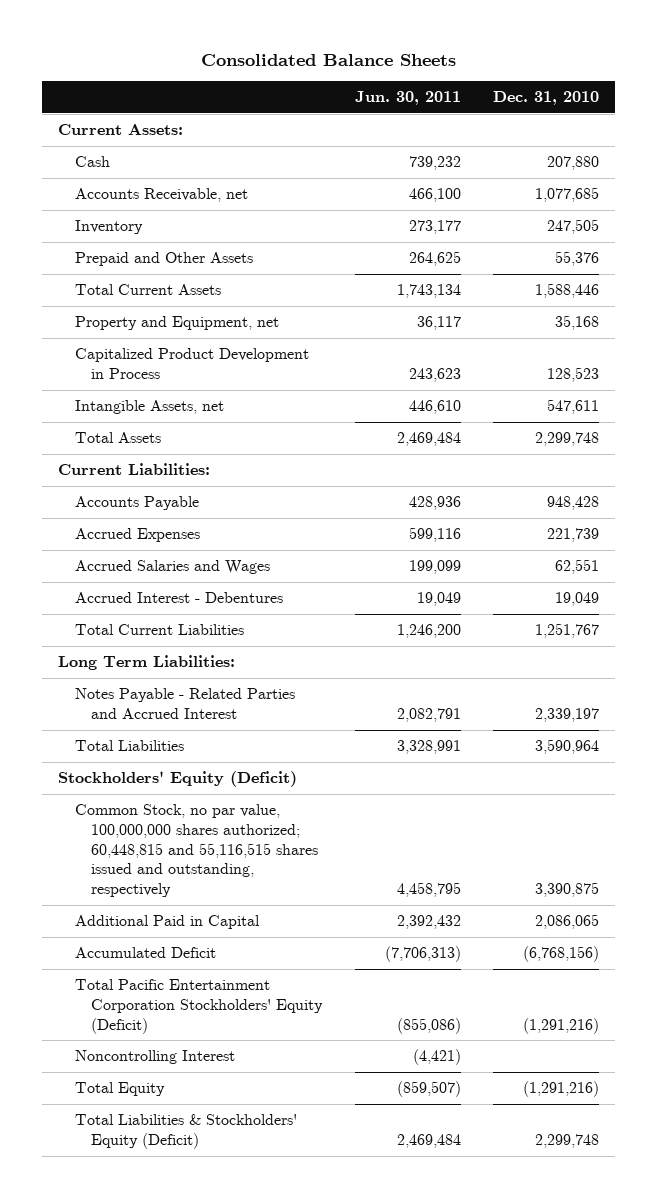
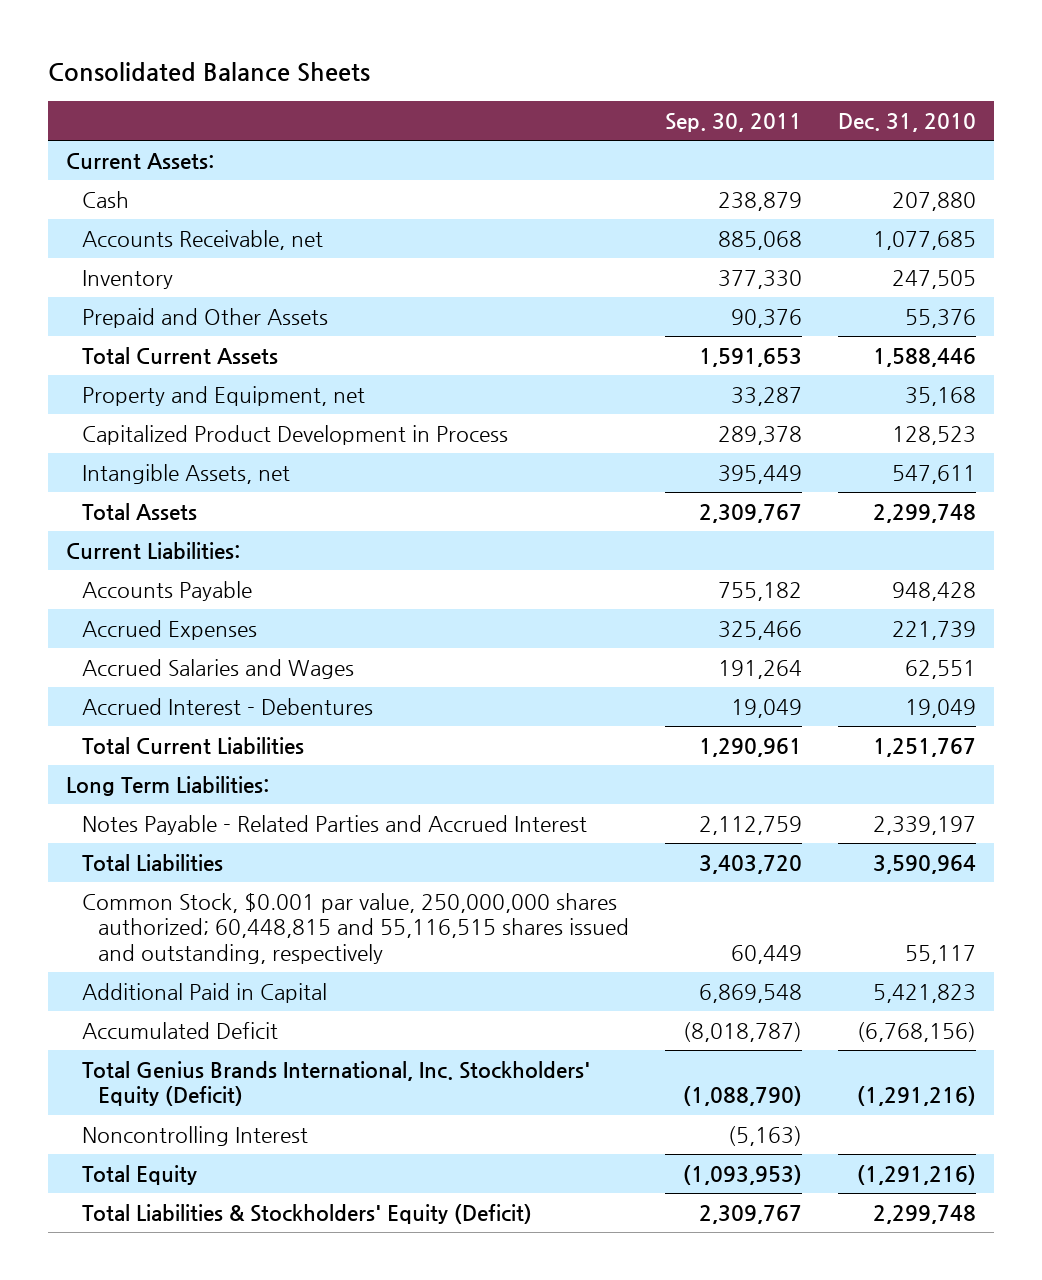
[354,91,461,106] Jun. 30, 2011 -> none
none -> [665,113,803,133] Sep. 30, 2011
[58,771,298,788] Stockholders' Equity (Deficit) -> none
[74,804,319,898] Common Stock, no par value, 100,000,000 shares authorized; 60,448,815 and 55,116,515 shares issued and outstanding, respectively -> [82,892,630,965] Common Stock, $0.001 par value, 250,000,000 shares authorized; 60,448,815 and 55,116,515 shares issued and outstanding, respectively
[535,882,600,898] 3,390,875 -> [904,945,976,965] 55,117
[535,914,600,930] 2,086,065 -> [872,983,976,1003] 5,421,823
[74,979,324,1034] Total Pacific Entertainment Corporation Stockholders' Equity (Deficit) -> [82,1060,591,1107] Total Genius Brands International, Inc. Stockholders' Equity (Deficit)

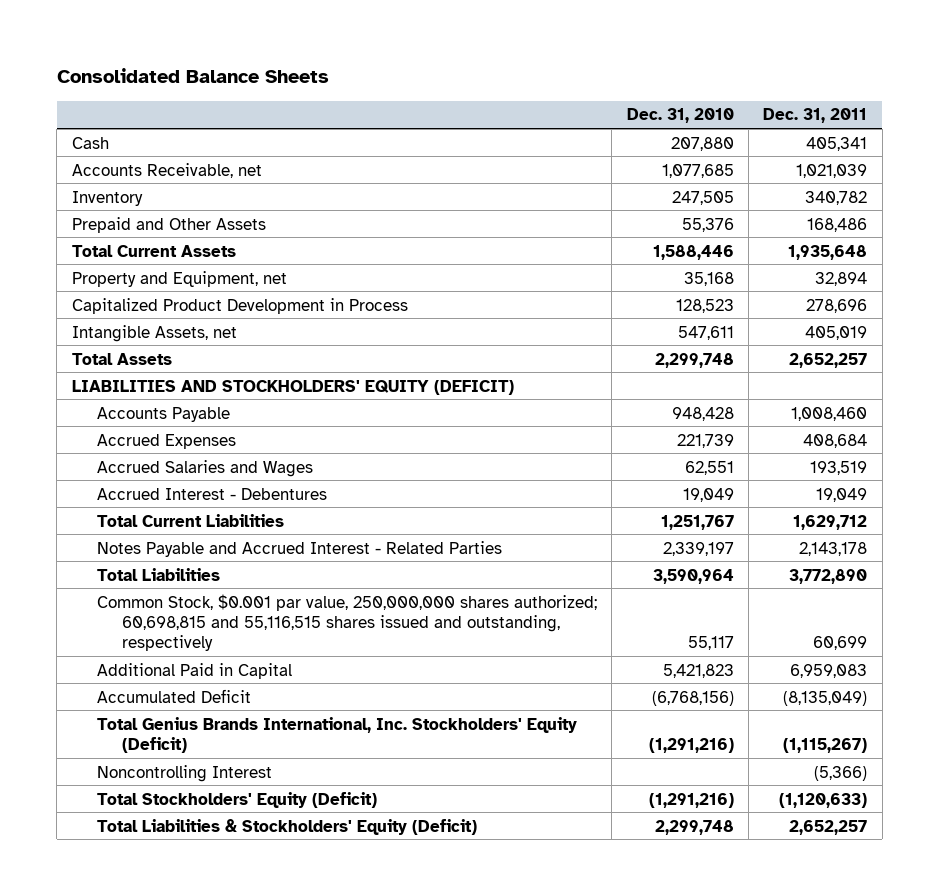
[665,113,803,133] Sep. 30, 2011 -> none
none -> [763,108,868,124] Dec. 31, 2011
[65,152,214,169] Current Assets: -> none
[65,541,240,559] Current Liabilities: -> none
none -> [71,379,514,395] LIABILITIES AND STOCKHOLDERS' EQUITY (DEFICIT)
[65,775,269,796] Long Term Liabilities: -> none
[82,814,588,835] Notes Payable - Related Parties and Accrued Interest -> [97,540,503,557] Notes Payable and Accrued Interest - Related Parties
[82,892,630,965] Common Stock, $0.001 par value, 250,000,000 shares authorized; 60,448,815 and 55,116,515 shares issued and outstanding, respectively -> [97,593,598,652] Common Stock, $0.001 par value, 250,000,000 shares authorized; 60,698,815 and 55,116,515 shares issued and outstanding, respectively
[82,1164,198,1185] Total Equity -> [97,791,378,808] Total Stockholders' Equity (Deficit)

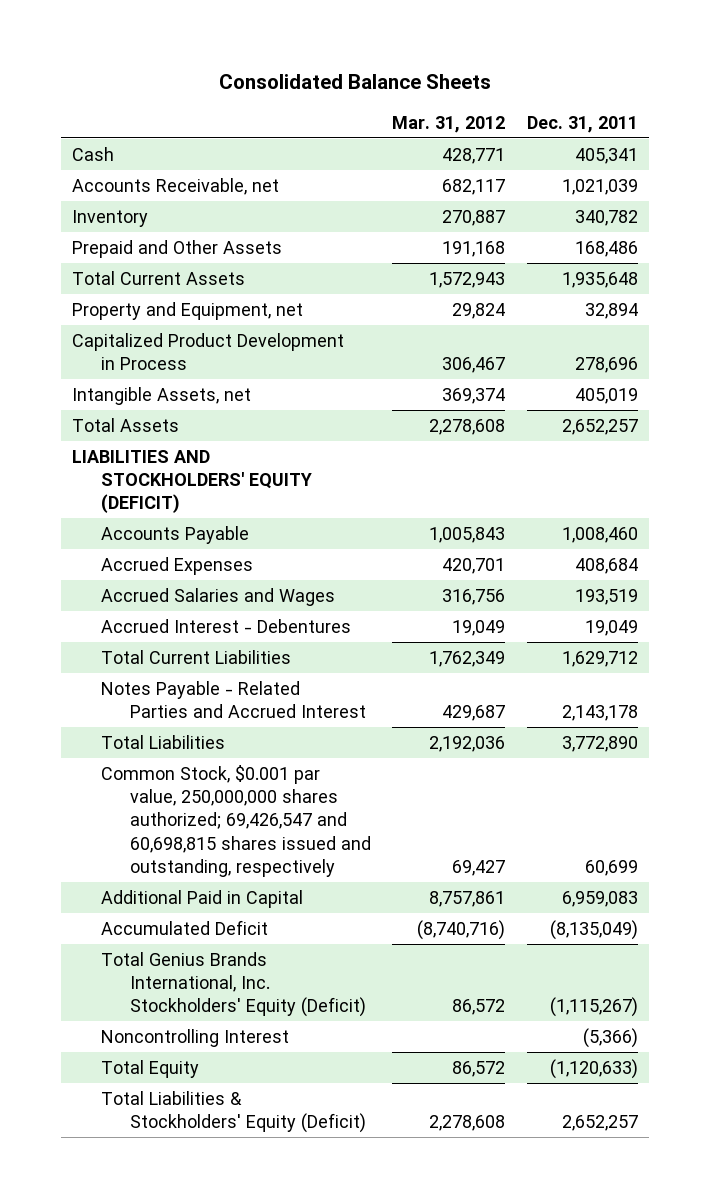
[626,108,734,124] Dec. 31, 2010 -> none
none -> [392,116,506,134] Mar. 31, 2012
[97,540,503,557] Notes Payable and Accrued Interest - Related Parties -> [100,680,366,718] Notes Payable - Related Parties and Accrued Interest
[97,593,598,652] Common Stock, $0.001 par value, 250,000,000 shares authorized; 60,698,815 and 55,116,515 shares issued and outstanding, respectively -> [100,764,371,877] Common Stock, $0.001 par value, 250,000,000 shares authorized; 69,426,547 and 60,698,815 shares issued and outstanding, respectively
[97,791,378,808] Total Stockholders' Equity (Deficit) -> [100,1059,199,1078] Total Equity

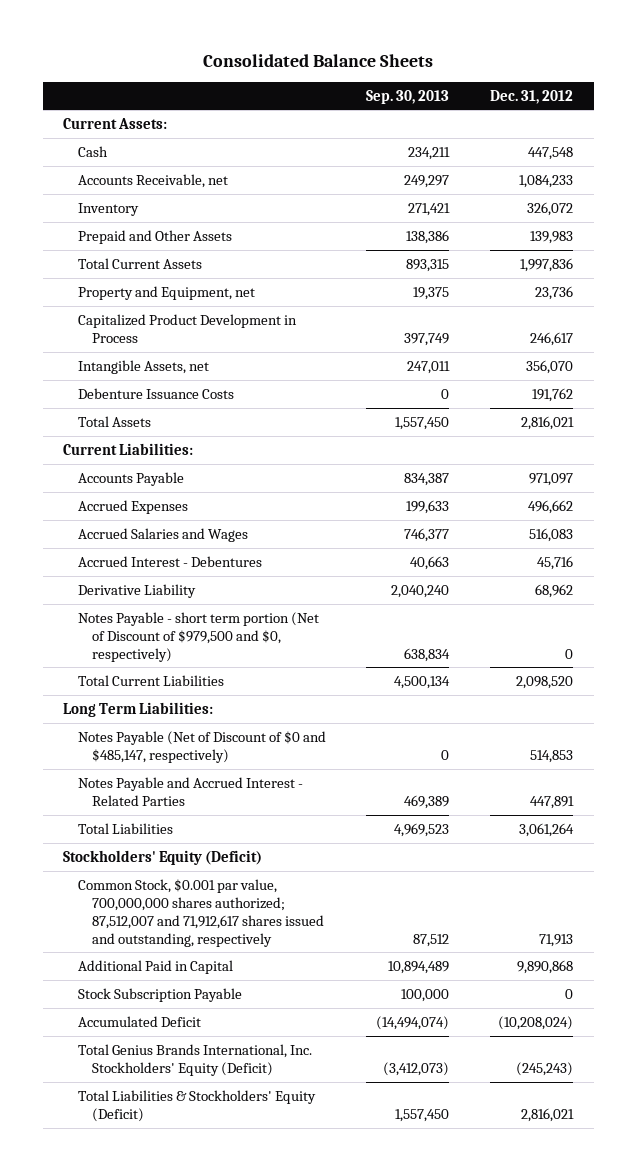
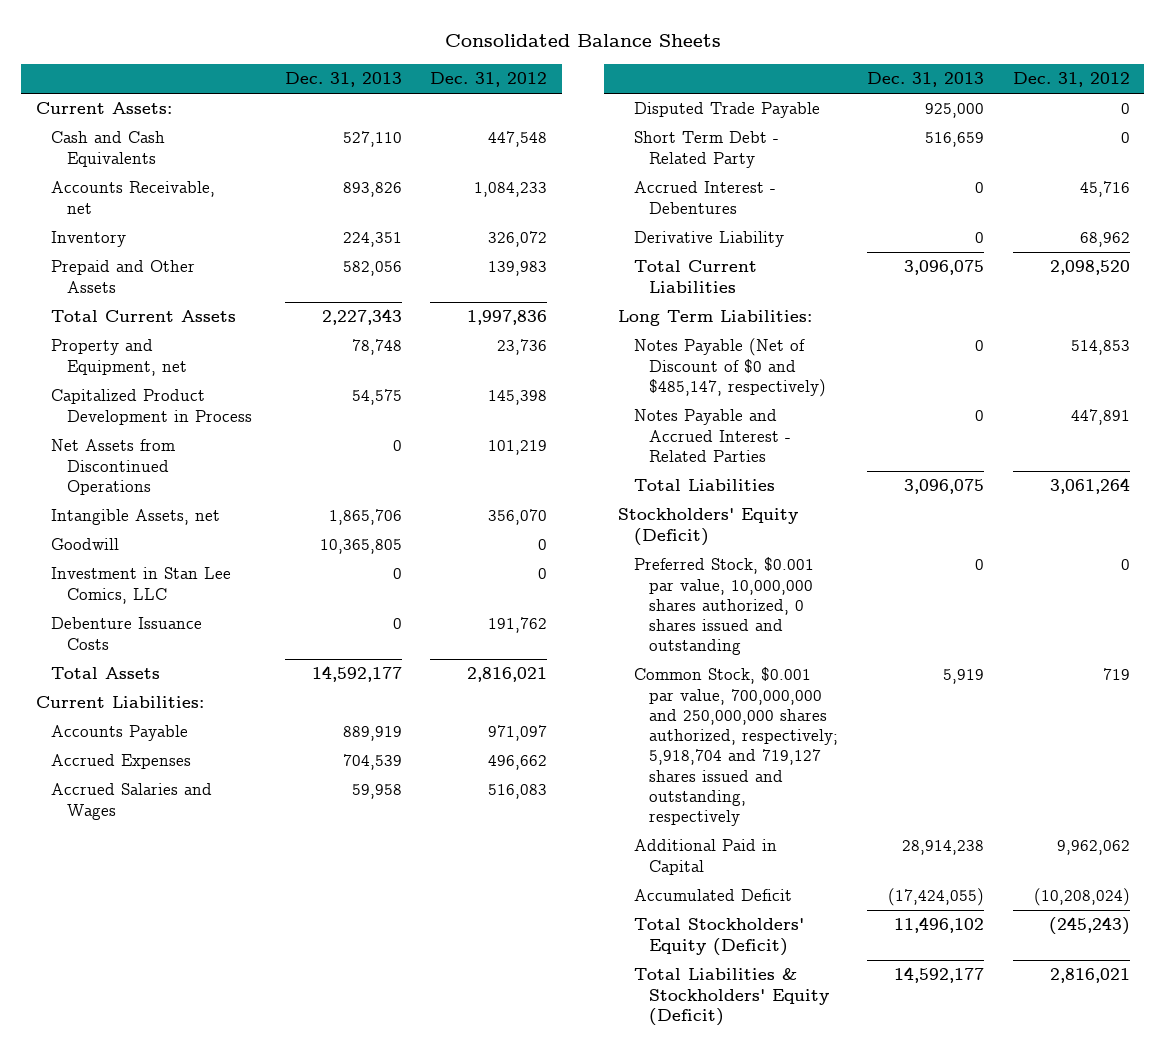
[366,89,450,104] Sep. 30, 2013 -> none
none -> [284,72,402,88] Dec. 31, 2013
[77,145,108,157] Cash -> [51,131,166,167] Cash and Cash Equivalents
[530,331,574,346] 246,617 -> [488,390,548,406] 145,398
none -> [51,439,176,495] Net Assets from Discontinued Operations
none -> [51,538,120,551] Goodwill
none -> [51,567,232,604] Investment in Stan Lee Comics, LLC
none -> [633,102,820,119] Disputed Trade Payable
none -> [633,131,779,168] Short Term Debt - Related Party
[77,611,319,662] Notes Payable - short term portion (Net of Discount of $979,500 and $0, respectively) -> none
[77,987,242,1002] Stock Subscription Payable -> none
none -> [633,557,814,656] Preferred Stock, $0.001 par value, 10,000,000 shares authorized, 0 shares issued and outstanding
[77,878,325,947] Common Stock, $0.001 par value, 700,000,000 shares authorized; 87,512,007 and 71,912,617 shares issued and outstanding, respectively -> [633,667,839,827] Common Stock, $0.001 par value, 700,000,000 and 250,000,000 shares authorized, respectively; 5,918,704 and 719,127 shares issued and outstanding, respectively
[539,933,574,947] 71,913 -> [1102,668,1130,681] 719
[517,959,574,974] 9,890,868 -> [1056,840,1130,856] 9,962,062
[77,1043,312,1076] Total Genius Brands International, Inc. Stockholders' Equity (Deficit) -> [633,918,804,956] Total Stockholders' Equity (Deficit)

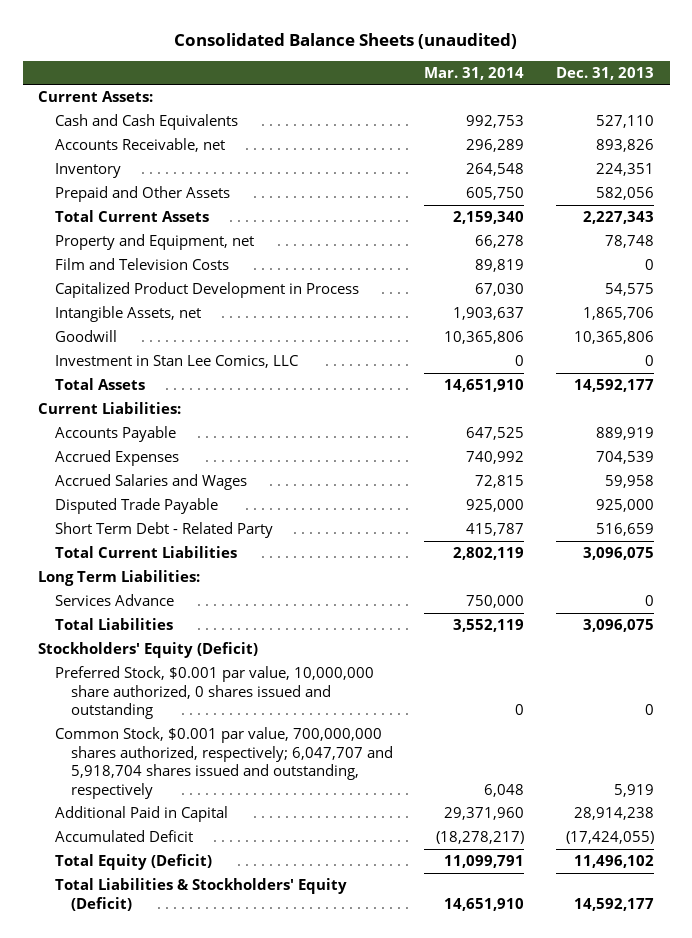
[444,34,721,48] Consolidated Balance Sheets -> [174,32,518,49] Consolidated Balance Sheets (unaudited)
[430,72,548,88] Dec. 31, 2012 -> none
none -> [424,66,525,80] Mar. 31, 2014
none -> [54,258,229,271] Film and Television Costs
[51,439,176,495] Net Assets from Discontinued Operations -> none
[319,539,402,555] 10,365,805 -> [573,331,654,345] 10,365,806
[51,617,203,650] Debenture Issuance Costs -> none
[633,181,776,214] Accrued Interest - Debentures -> none
[633,231,784,248] Derivative Liability -> none
[633,338,827,397] Notes Payable (Net of Discount of $0 and $485,147, respectively) -> none
[633,409,792,462] Notes Payable and Accrued Interest - Related Parties -> none
none -> [54,594,174,607] Services Advance
[633,557,814,656] Preferred Stock, $0.001 par value, 10,000,000 shares authorized, 0 shares issued and outstanding -> [54,666,374,720] Preferred Stock, $0.001 par value, 10,000,000 share authorized, 0 shares issued and outstanding
[633,667,839,827] Common Stock, $0.001 par value, 700,000,000 and 250,000,000 shares authorized, respectively; 5,918,704 and 719,127 shares issued and outstanding, respectively -> [54,727,393,799] Common Stock, $0.001 par value, 700,000,000 shares authorized, respectively; 6,047,707 and 5,918,704 shares issued and outstanding, respectively
[633,918,804,956] Total Stockholders' Equity (Deficit) -> [54,854,212,871] Total Equity (Deficit)

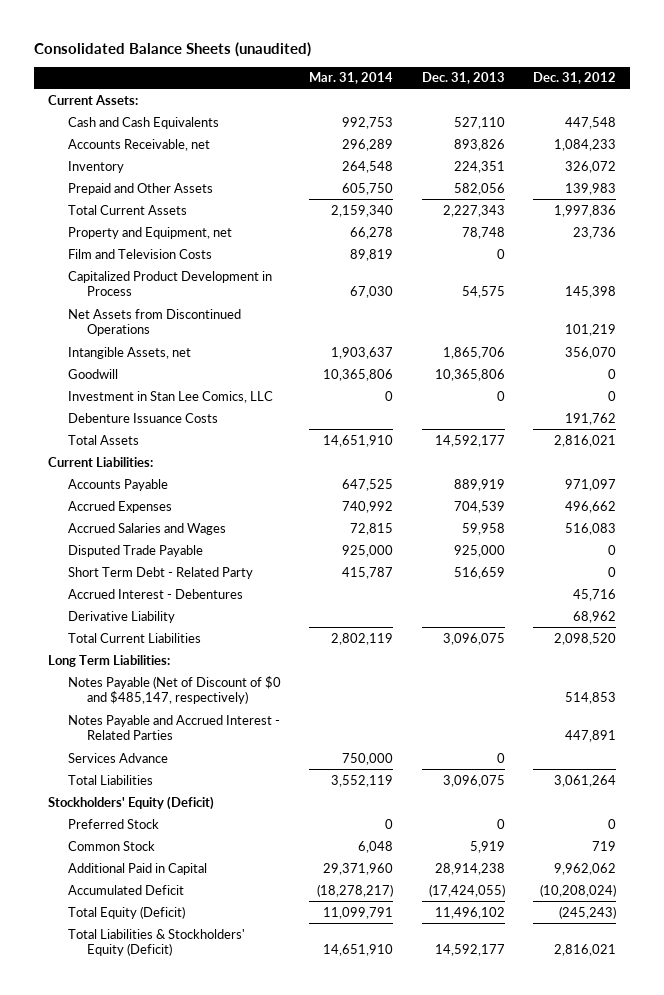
none -> [532,72,616,85] Dec. 31, 2012
none -> [67,308,241,337] Net Assets from Discontinued Operations
none -> [67,412,218,423] Debenture Issuance Costs
none -> [67,588,243,599] Accrued Interest - Debentures
none -> [67,610,175,623] Derivative Liability
none -> [67,675,281,705] Notes Payable (Net of Discount of $0 and $485,147, respectively)
none -> [67,714,280,741] Notes Payable and Accrued Interest - Related Parties
[54,666,374,720] Preferred Stock, $0.001 par value, 10,000,000 share authorized, 0 shares issued and outstanding -> [67,818,159,829] Preferred Stock
[54,727,393,799] Common Stock, $0.001 par value, 700,000,000 shares authorized, respectively; 6,047,707 and 5,918,704 shares issued and outstanding, respectively -> [67,840,155,851] Common Stock

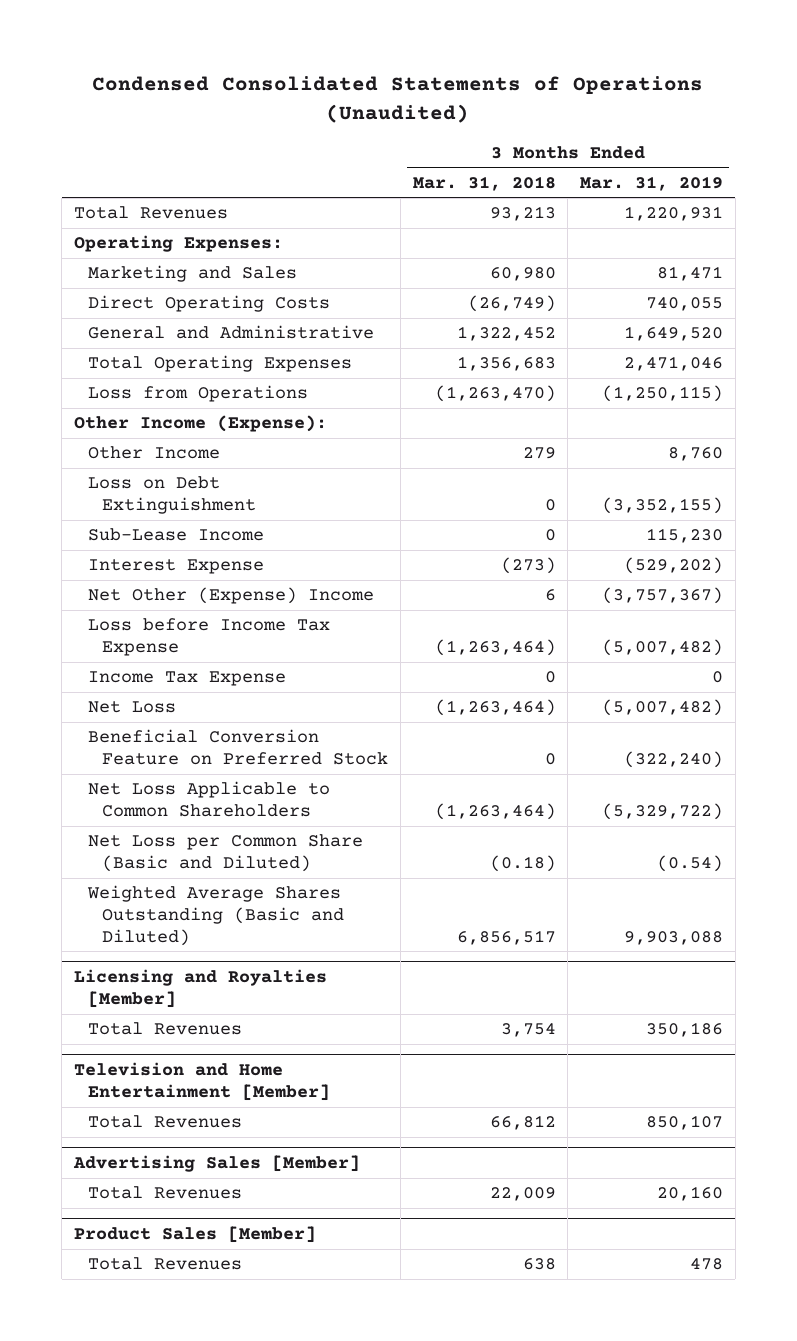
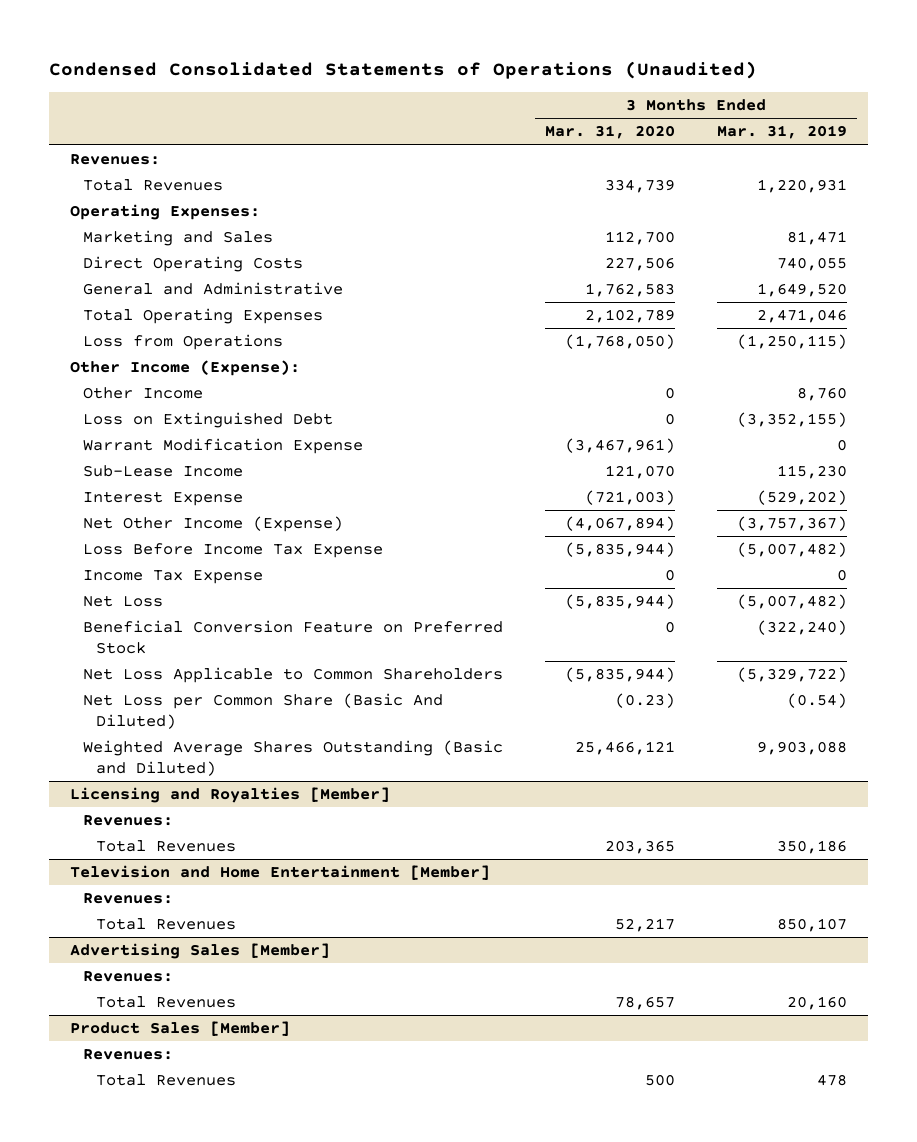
[412,175,556,191] Mar. 31, 2018 -> none
none -> [545,125,676,140] Mar. 31, 2020
none -> [69,154,160,166] Revenues:
[88,476,257,515] Loss on Debt Extinguishment -> [83,412,334,429] Loss on Extinguished Debt
none -> [83,438,364,455] Warrant Modification Expense
[88,587,375,605] Net Other (Expense) Income -> [83,516,344,533] Net Other Income (Expense)
[88,618,331,657] Loss before Income Tax Expense -> [83,543,384,559] Loss Before Income Tax Expense
[88,834,364,873] Net Loss per Common Share (Basic and Diluted) -> [83,693,444,730] Net Loss per Common Share (Basic And Diluted)
none -> [83,815,174,827] Revenues:
none -> [83,893,174,905] Revenues:
none -> [83,971,174,983] Revenues:
none -> [83,1049,174,1061] Revenues:

